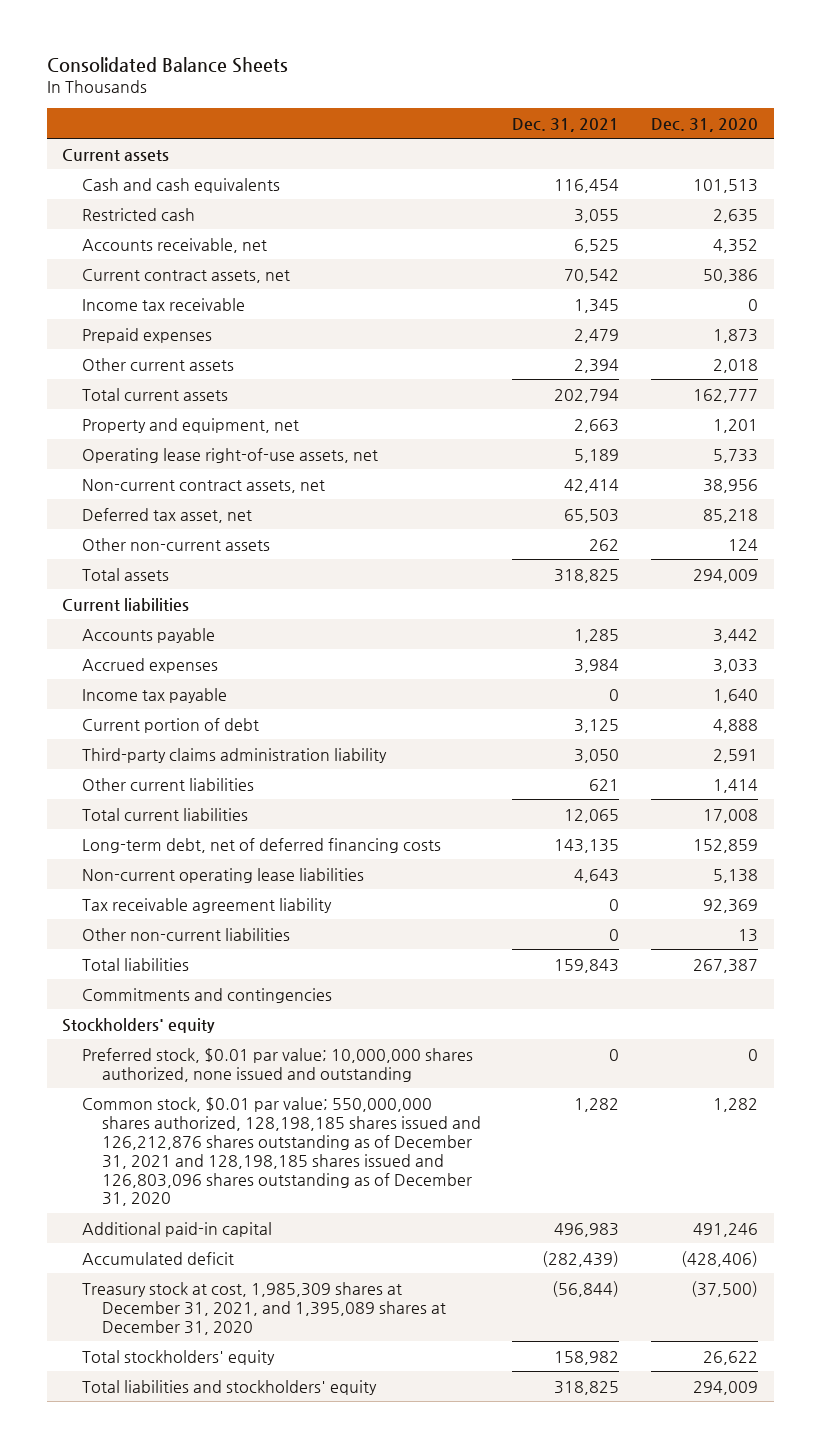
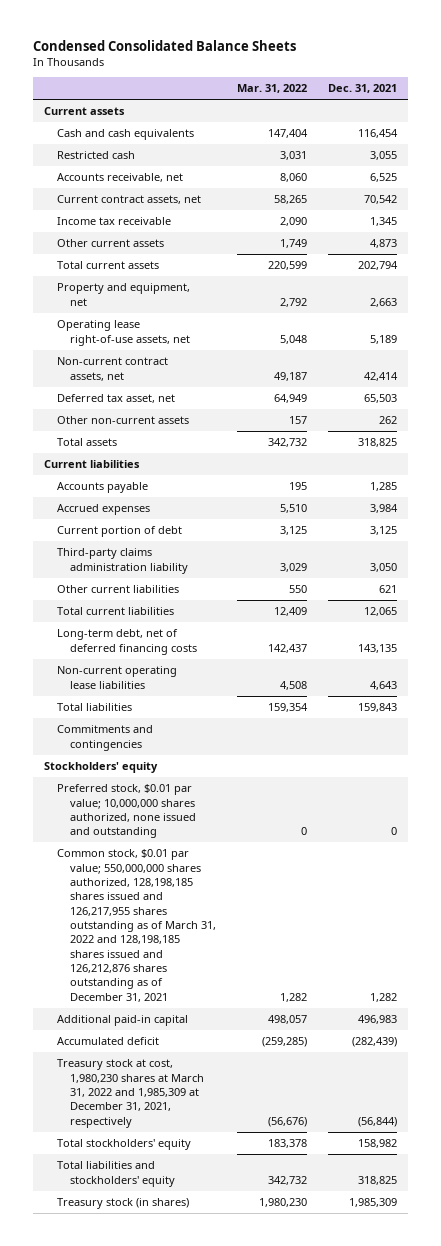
[46,57,288,74] Consolidated Balance Sheets -> [33,39,297,51] Condensed Consolidated Balance Sheets
[650,117,758,132] Dec. 31, 2020 -> none
none -> [237,84,308,94] Mar. 31, 2022
[82,327,213,343] Prepaid expenses -> none
[574,358,620,373] 2,394 -> [370,239,398,249] 4,873
[82,687,228,703] Income tax payable -> none
[82,897,333,913] Tax receivable agreement liability -> none
[82,927,291,941] Other non-current liabilities -> none
[82,1096,481,1207] Common stock, $0.01 par value; 550,000,000 shares authorized, 128,198,185 shares issued and 126,212,876 shares outstanding as of December 31, 2021 and 128,198,185 shares issued and 126,803,096 shares outstanding as of December 31, 2020 -> [57,849,217,1002] Common stock, $0.01 par value; 550,000,000 shares authorized, 128,198,185 shares issued and 126,217,955 shares outstanding as of March 31, 2022 and 128,198,185 shares issued and 126,212,876 shares outstanding as of December 31, 2021
[82,1281,446,1335] Treasury stock at cost, 1,985,309 shares at December 31, 2021, and 1,395,089 shares at December 31, 2020 -> [57,1059,205,1128] Treasury stock at cost, 1,980,230 shares at March 31, 2022 and 1,985,309 at December 31, 2021, respectively
none -> [57,1198,190,1210] Treasury stock (in shares)

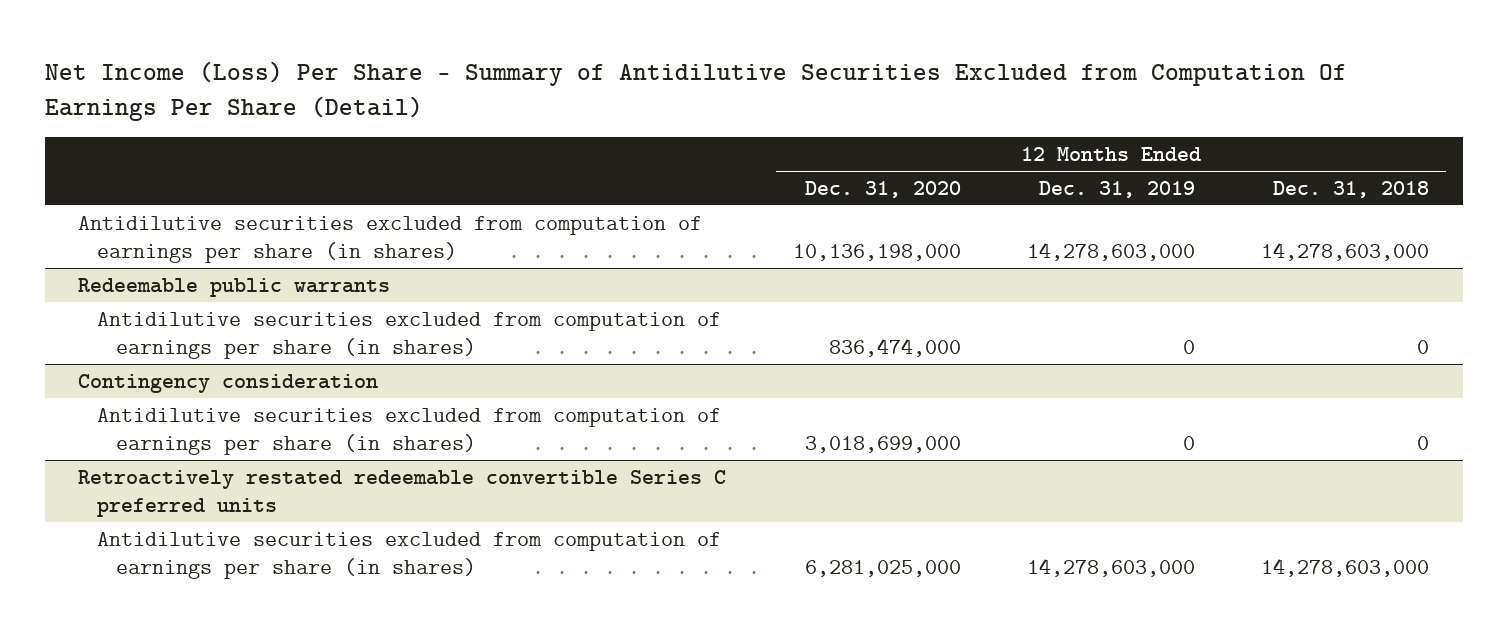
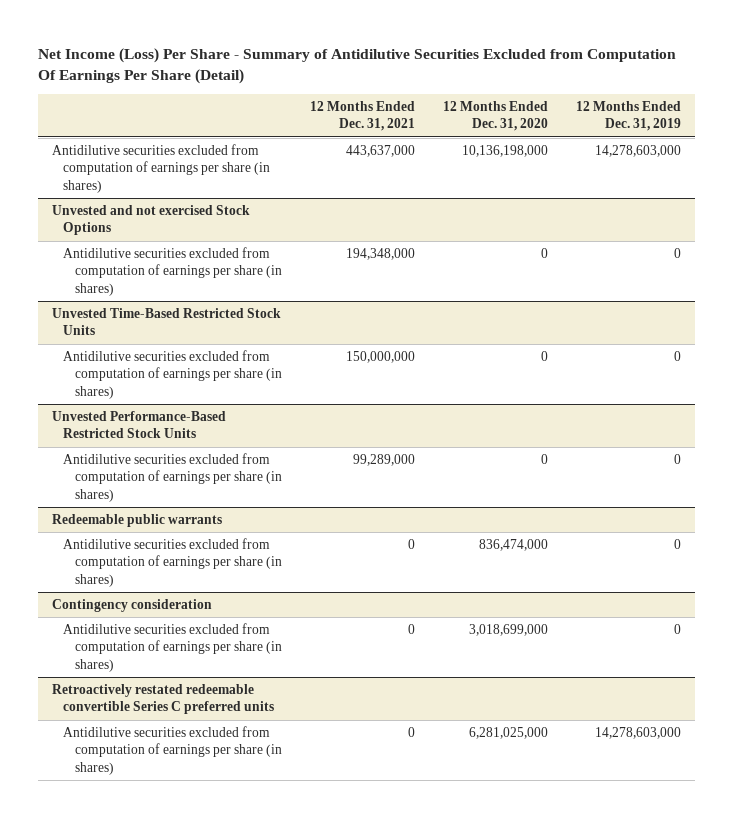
[1273,180,1430,198] Dec. 31, 2018 -> none
none -> [309,101,415,132] 12 Months Ended Dec. 31, 2021
none -> [52,205,251,236] Unvested and not exercised Stock Options
none -> [63,247,282,296] Antidilutive securities excluded from computation of earnings per share (in shares)
none -> [52,308,282,336] Unvested Time-Based Restricted Stock Units
none -> [63,350,282,399] Antidilutive securities excluded from computation of earnings per share (in shares)
none -> [52,411,227,439] Unvested Performance-Based Restricted Stock Units
none -> [63,453,282,502] Antidilutive securities excluded from computation of earnings per share (in shares)

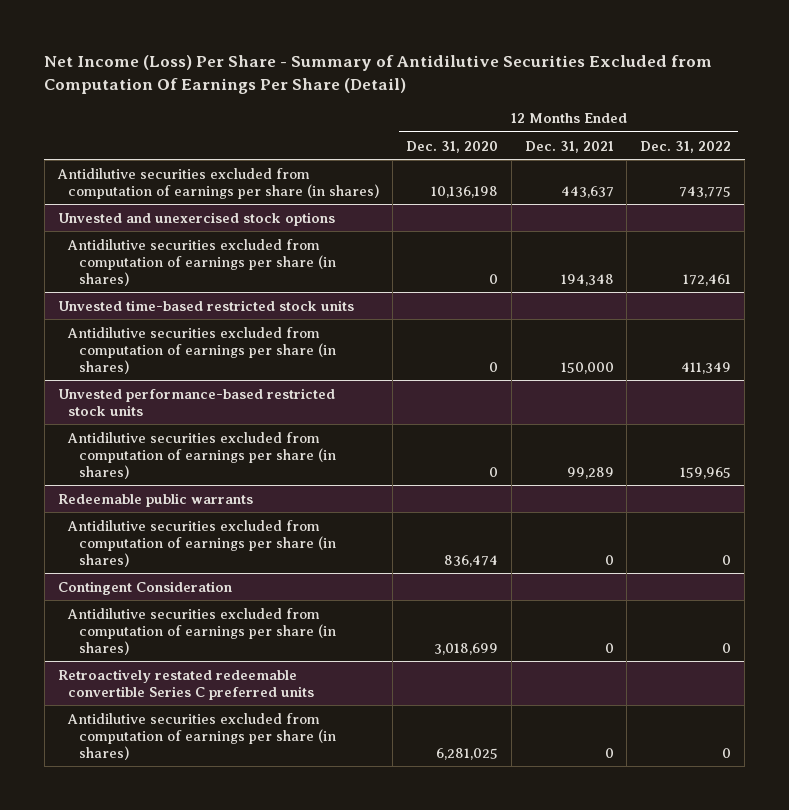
[575,101,681,132] 12 Months Ended Dec. 31, 2019 -> none
none -> [640,140,732,153] Dec. 31, 2022
[345,145,415,158] 443,637,000 -> [560,185,614,198] 443,637
[461,145,548,158] 10,136,198,000 -> [430,185,498,198] 10,136,198
[52,205,251,236] Unvested and not exercised Stock Options -> [57,211,335,226] Unvested and unexercised stock options
[345,248,415,261] 194,348,000 -> [560,273,614,286] 194,348
[52,308,282,336] Unvested Time-Based Restricted Stock Units -> [57,299,354,311] Unvested time-based restricted stock units
[345,351,415,364] 150,000,000 -> [560,361,614,374] 150,000
[52,411,227,439] Unvested Performance-Based Restricted Stock Units -> [57,387,335,416] Unvested performance-based restricted stock units
[352,454,415,467] 99,289,000 -> [566,466,614,479] 99,289
[478,539,548,552] 836,474,000 -> [443,554,498,567] 836,474
[52,599,213,613] Contingency consideration -> [57,580,232,595] Contingent Consideration
[468,624,548,637] 3,018,699,000 -> [433,642,498,655] 3,018,699
[468,727,548,740] 6,281,025,000 -> [435,747,498,760] 6,281,025

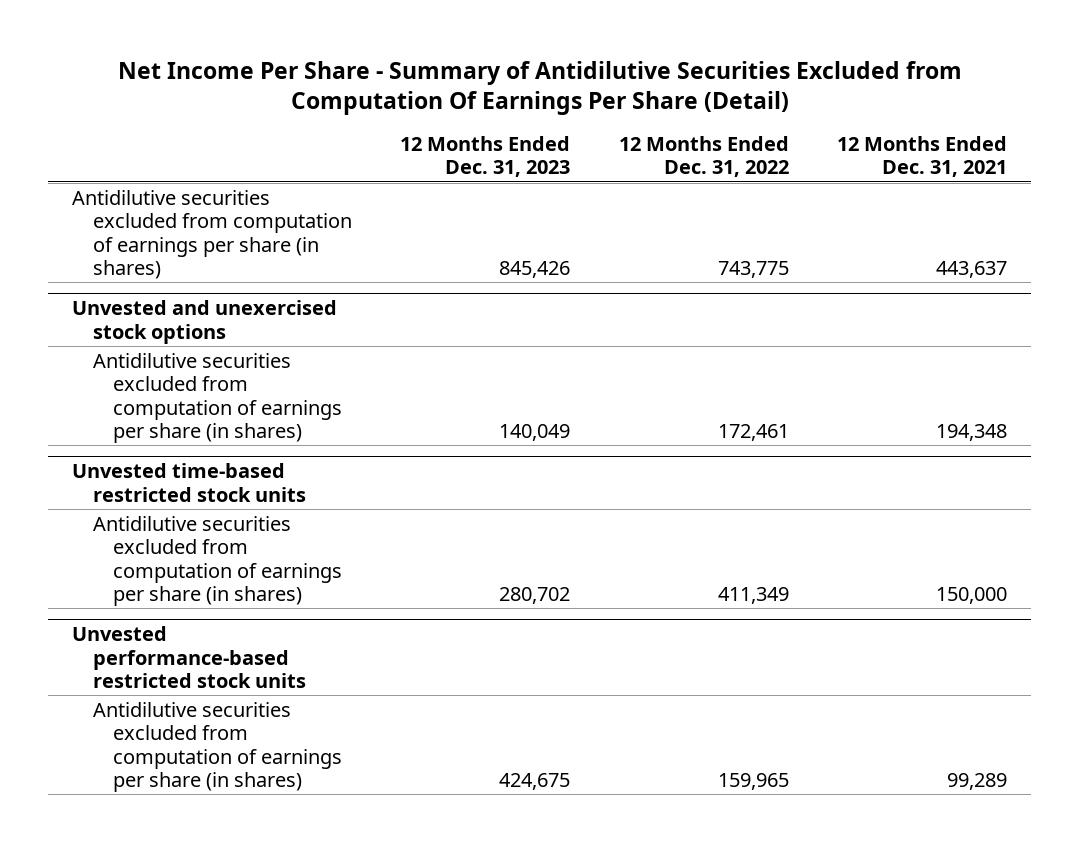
[44,55,713,94] Net Income (Loss) Per Share - Summary of Antidilutive Securities Excluded from Computation Of Earnings Per Share (Detail) -> [117,60,962,116] Net Income Per Share - Summary of Antidilutive Securities Excluded from Computation Of Earnings Per Share (Detail)
[405,140,498,153] Dec. 31, 2020 -> none
none -> [400,135,571,178] 12 Months Ended Dec. 31, 2023
[57,492,253,507] Redeemable public warrants -> none
[67,519,336,567] Antidilutive securities excluded from computation of earnings per share (in shares) -> none
[57,580,232,595] Contingent Consideration -> none
[67,607,336,655] Antidilutive securities excluded from computation of earnings per share (in shares) -> none
[57,668,315,700] Retroactively restated redeemable convertible Series C preferred units -> none
[67,712,336,760] Antidilutive securities excluded from computation of earnings per share (in shares) -> none

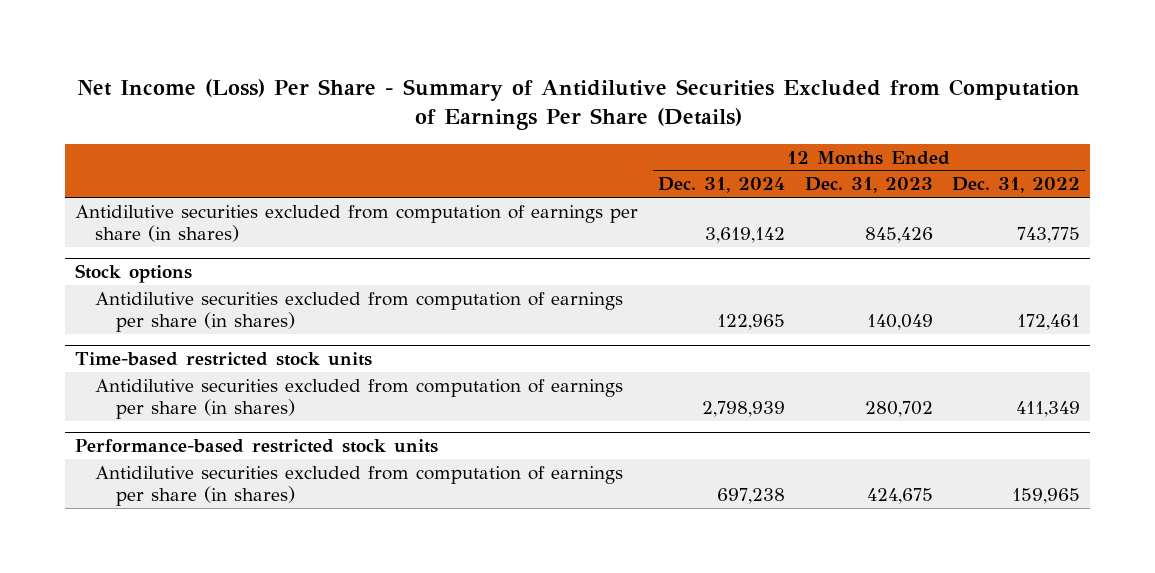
[117,60,962,116] Net Income Per Share - Summary of Antidilutive Securities Excluded from Computation Of Earnings Per Share (Detail) -> [76,78,1080,131] Net Income (Loss) Per Share - Summary of Antidilutive Securities Excluded from Computation of Earnings Per Share (Details)
[837,135,1008,178] 12 Months Ended Dec. 31, 2021 -> none
none -> [657,177,785,194] Dec. 31, 2024
[72,300,338,344] Unvested and unexercised stock options -> [74,264,192,284] Stock options
[72,463,306,502] Unvested time-based restricted stock units -> [74,352,372,367] Time-based restricted stock units
[72,626,306,689] Unvested performance-based restricted stock units -> [74,439,438,454] Performance-based restricted stock units

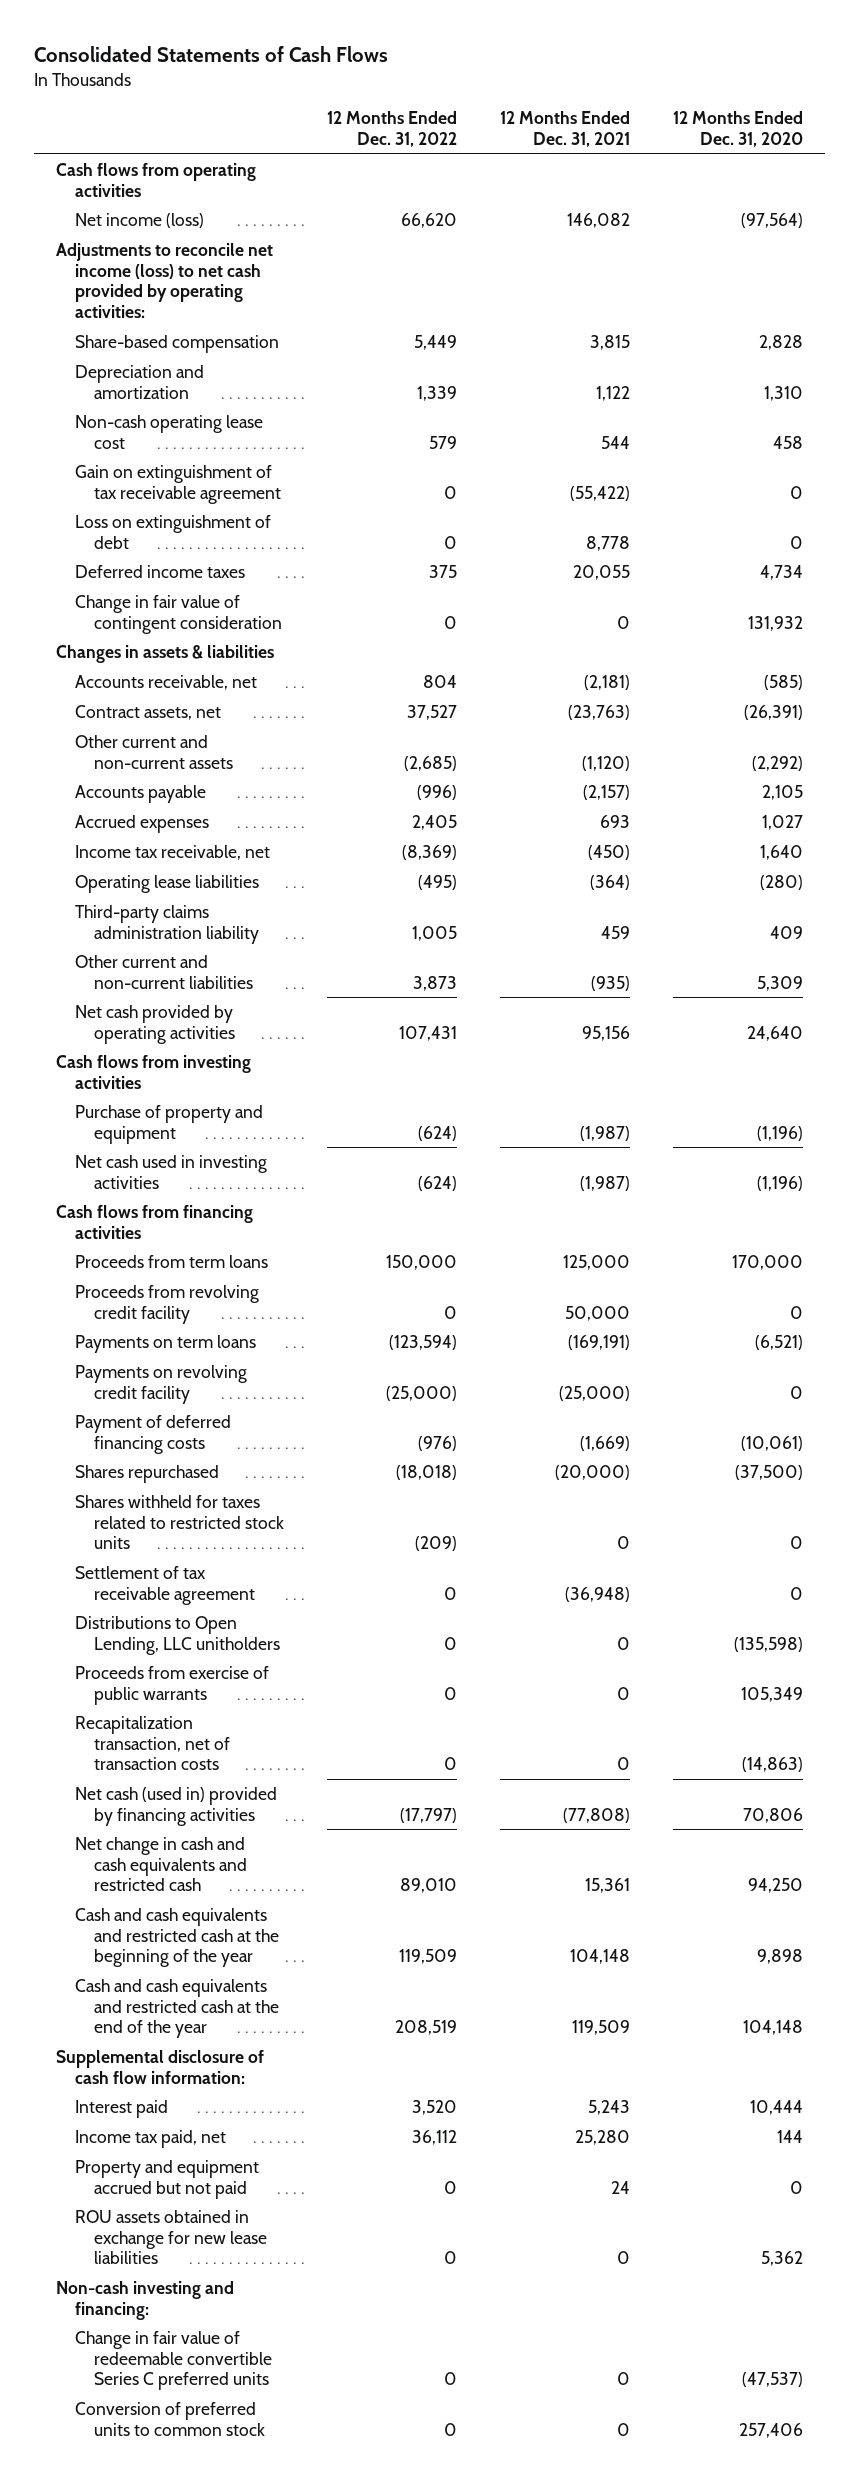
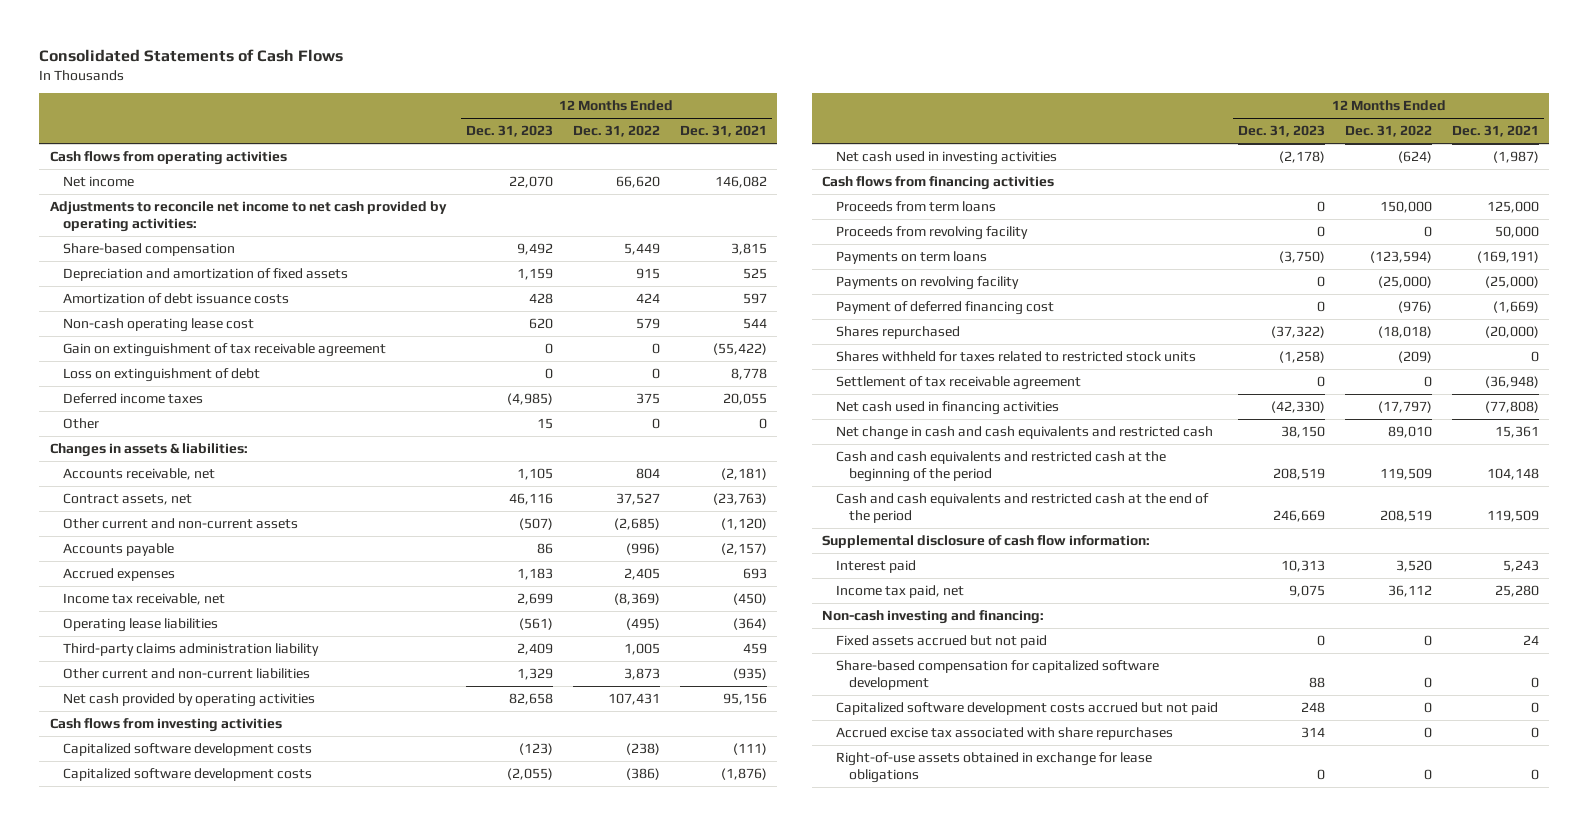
[673,111,804,147] 12 Months Ended Dec. 31, 2020 -> none
none -> [465,125,553,138] Dec. 31, 2023
[74,213,204,229] Net income (loss) -> [63,175,135,187] Net income
[55,243,273,319] Adjustments to reconcile net income (loss) to net cash provided by operating activities: -> [49,200,447,232] Adjustments to reconcile net income to net cash provided by operating activities:
[74,365,204,399] Depreciation and amortization -> [63,267,349,281] Depreciation and amortization of fixed assets
[416,385,457,401] 1,339 -> [635,267,660,279] 915
[595,385,630,401] 1,122 -> [743,267,768,279] 525
none -> [63,292,290,304] Amortization of debt issuance costs
[74,595,282,634] Change in fair value of contingent consideration -> none
none -> [63,417,100,429] Other
[55,645,274,664] Changes in assets & liabilities -> [49,442,248,457] Changes in assets & liabilities:
[74,1105,263,1144] Purchase of property and equipment -> none
none -> [63,742,313,756] Capitalized software development costs
none -> [63,767,313,781] Capitalized software development costs
[74,1285,259,1324] Proceeds from revolving credit facility -> [835,225,1028,240] Proceeds from revolving facility
[74,1365,247,1404] Payments on revolving credit facility -> [835,275,1019,290] Payments on revolving facility
[74,1415,231,1454] Payment of deferred financing costs -> [835,300,1054,315] Payment of deferred financing cost
[74,1616,280,1655] Distributions to Open Lending, LLC unitholders -> none
[74,1666,269,1705] Proceeds from exercise of public warrants -> none
[74,1716,230,1771] Recapitalization transaction, net of transaction costs -> none
[74,1787,277,1826] Net cash (used in) provided by financing activities -> [835,400,1059,415] Net cash used in financing activities
[74,1908,279,1968] Cash and cash equivalents and restricted cash at the beginning of the year -> [835,450,1166,482] Cash and cash equivalents and restricted cash at the beginning of the period
[74,1979,279,2039] Cash and cash equivalents and restricted cash at the end of the year -> [835,492,1209,523] Cash and cash equivalents and restricted cash at the end of the period
[74,2160,259,2199] Property and equipment accrued but not paid -> none
[74,2210,267,2265] ROU assets obtained in exchange for new lease liabilities -> none
[74,2331,272,2391] Change in fair value of redeemable convertible Series C preferred units -> none
[74,2402,265,2436] Conversion of preferred units to common stock -> none
none -> [835,634,1047,648] Fixed assets accrued but not paid
none -> [835,659,1159,690] Share-based compensation for capitalized software development
none -> [835,701,1218,715] Capitalized software development costs accrued but not paid
none -> [835,726,1173,740] Accrued excise tax associated with share repurchases
none -> [835,751,1152,783] Right-of-use assets obtained in exchange for lease obligations

